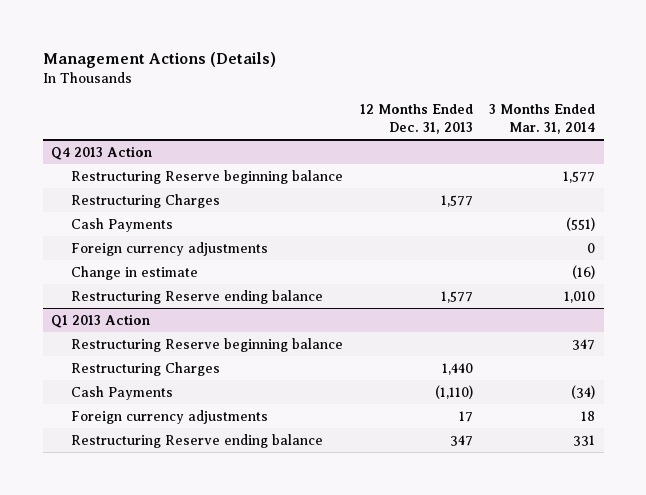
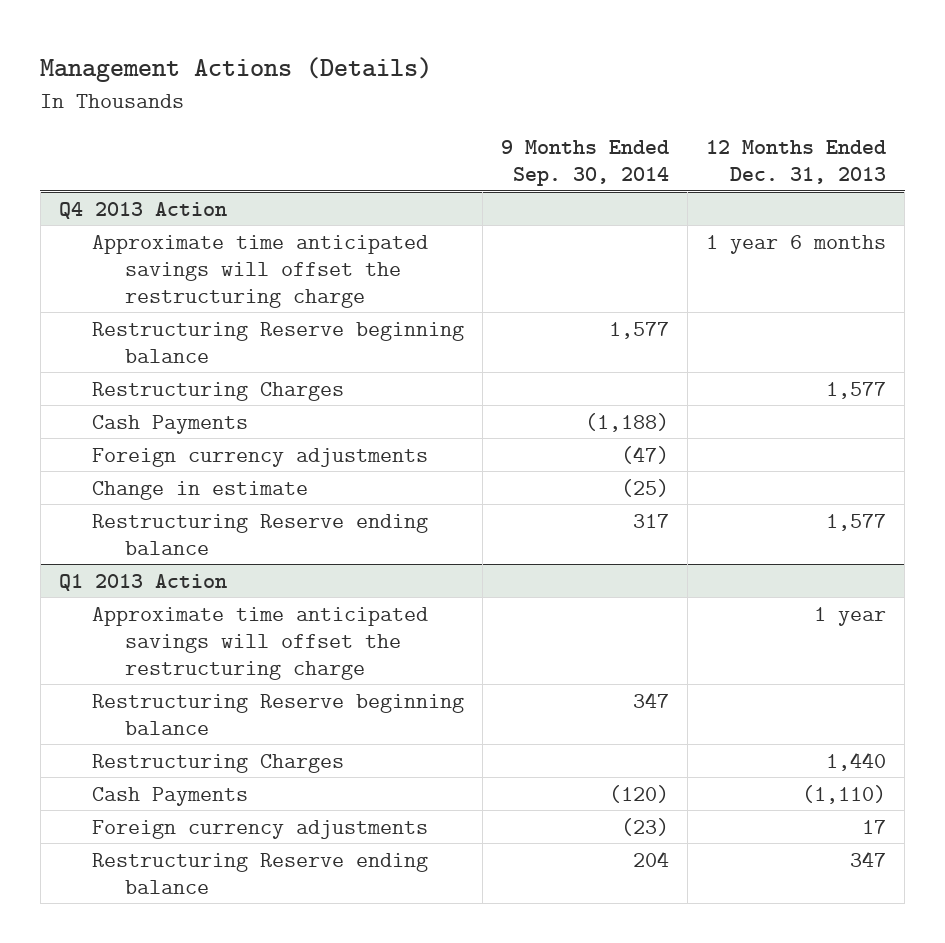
[489,103,596,134] 3 Months Ended Mar. 31, 2014 -> none
none -> [500,140,669,187] 9 Months Ended Sep. 30, 2014
none -> [91,234,428,308] Approximate time anticipated savings will offset the restructuring charge
none -> [91,606,428,680] Approximate time anticipated savings will offset the restructuring charge

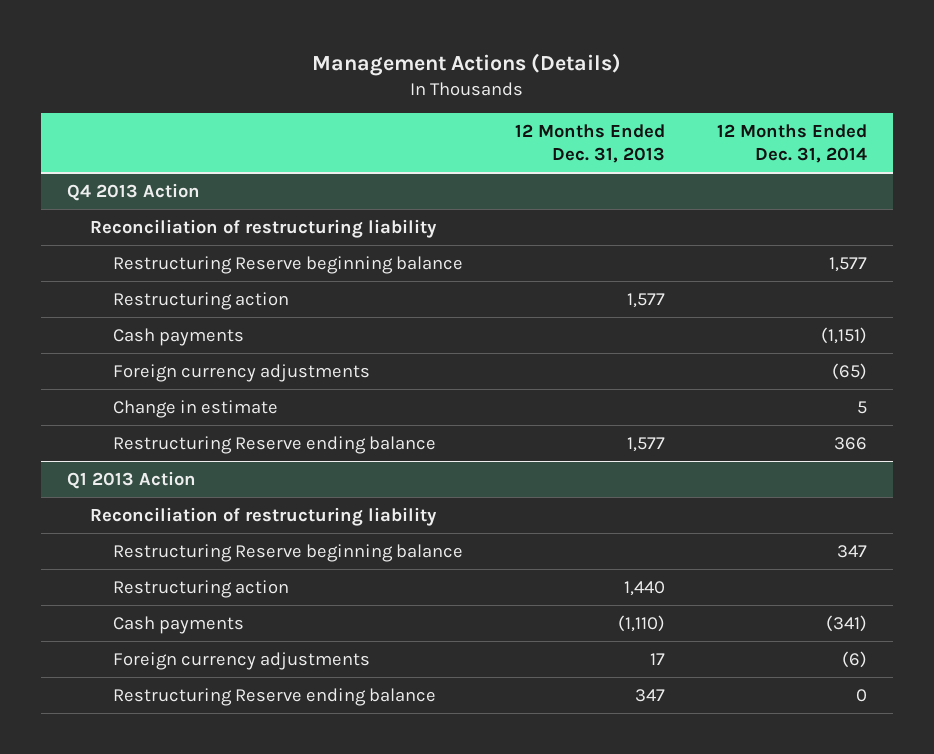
[500,140,669,187] 9 Months Ended Sep. 30, 2014 -> none
none -> [716,124,867,164] 12 Months Ended Dec. 31, 2014
[91,234,428,308] Approximate time anticipated savings will offset the restructuring charge -> none
none -> [89,218,437,238] Reconciliation of restructuring liability
[91,381,344,401] Restructuring Charges -> [112,291,289,310] Restructuring action
[91,414,248,434] Cash Payments -> [112,327,244,346] Cash payments
[91,606,428,680] Approximate time anticipated savings will offset the restructuring charge -> none
none -> [89,506,437,526] Reconciliation of restructuring liability
[91,753,344,773] Restructuring Charges -> [112,579,289,598] Restructuring action
[91,786,248,806] Cash Payments -> [112,615,244,634] Cash payments

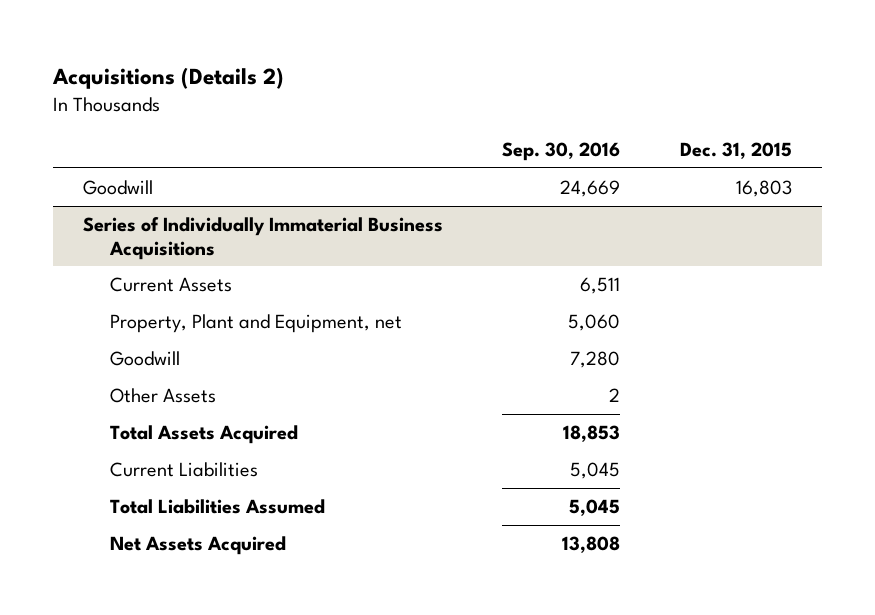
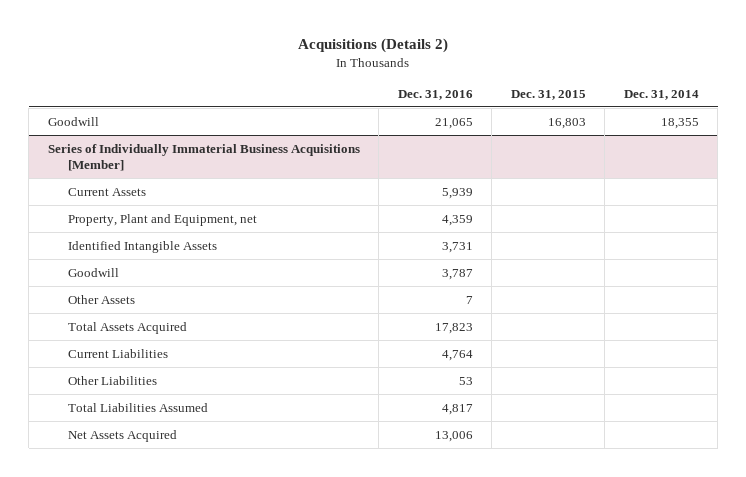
[502,141,621,161] Sep. 30, 2016 -> none
none -> [397,89,473,100] Dec. 31, 2016
none -> [623,89,699,100] Dec. 31, 2014
[82,216,443,260] Series of Individually Immaterial Business Acquisitions -> [47,143,360,171] Series of Individually Immaterial Business Acquisitions [Member]
none -> [68,240,218,253] Identified Intangible Assets
none -> [68,375,158,385] Other Liabilities

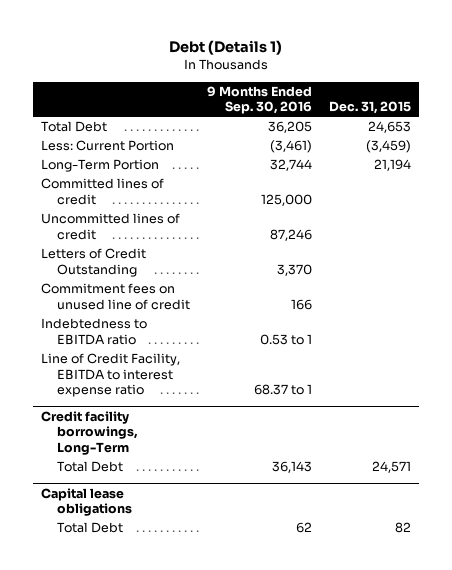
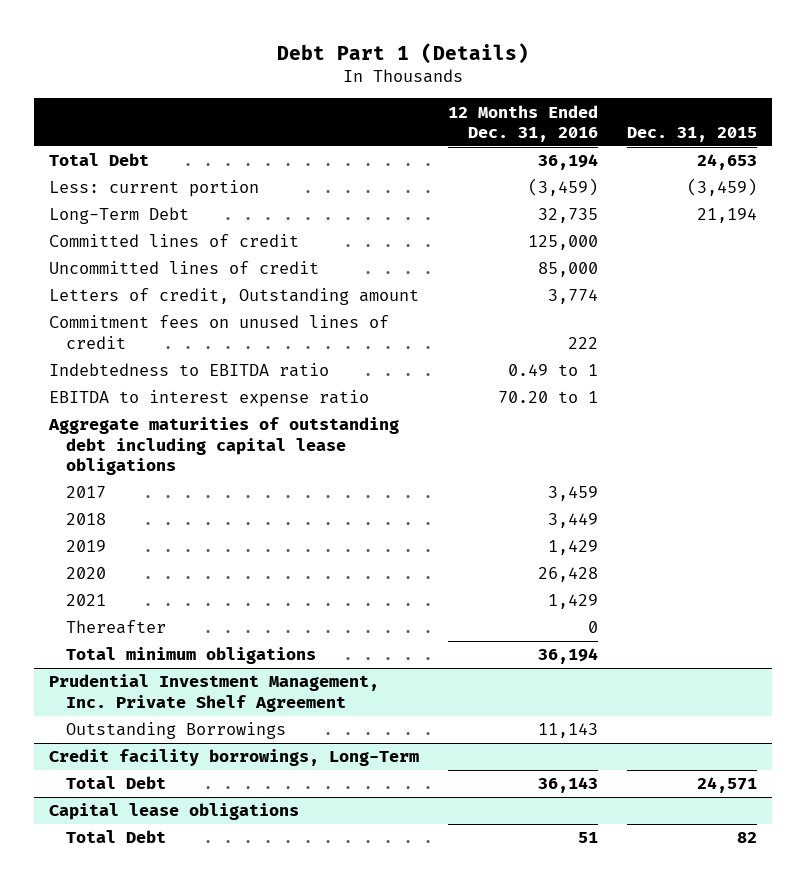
[169,40,283,56] Debt (Details 1) -> [277,42,530,64] Debt Part 1 (Details)
[207,85,313,115] 9 Months Ended Sep. 30, 2016 -> none
none -> [448,104,599,142] 12 Months Ended Dec. 31, 2016
[41,140,175,152] Less: Current Portion -> [48,180,259,198] Less: current portion
[41,159,160,173] Long-Term Portion -> [48,207,189,225] Long-Term Debt
[41,248,147,277] Letters of Credit Outstanding -> [48,288,419,306] Letters of credit, Outstanding amount
[41,283,191,310] Commitment fees on unused line of credit -> [48,315,389,349] Commitment fees on unused lines of credit
[41,353,181,398] Line of Credit Facility, EBITDA to interest expense ratio -> [48,390,369,408] EBITDA to interest expense ratio
none -> [47,417,399,475] Aggregate maturities of outstanding debt including capital lease obligations
none -> [65,486,106,499] 2017
none -> [65,513,106,526] 2018
none -> [65,540,106,553] 2019
none -> [65,567,106,580] 2020
none -> [65,594,106,607] 2021
none -> [65,620,166,635] Thereafter
none -> [65,647,316,665] Total minimum obligations
none -> [48,674,379,712] Prudential Investment Management, Inc. Private Shelf Agreement
none -> [65,722,286,740] Outstanding Borrowings

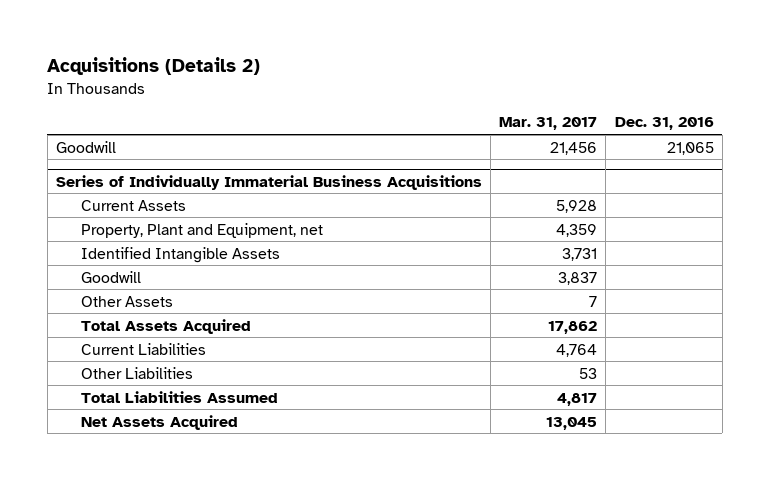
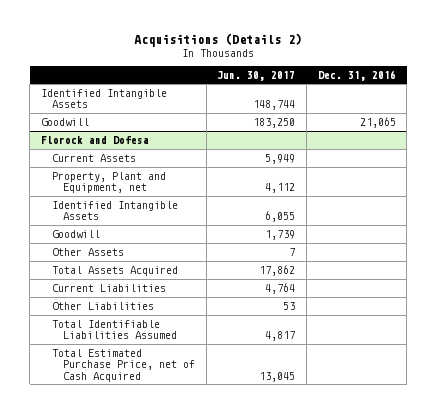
[499,117,598,131] Mar. 31, 2017 -> none
none -> [217,70,296,81] Jun. 30, 2017
none -> [41,89,168,109] Identified Intangible Assets
[55,174,482,190] Series of Individually Immaterial Business Acquisitions -> [41,136,150,145] Florock and Dofesa
[81,390,279,403] Total Liabilities Assumed -> [51,320,177,340] Total Identifiable Liabilities Assumed
[81,414,239,430] Net Assets Acquired -> [51,349,195,382] Total Estimated Purchase Price, net of Cash Acquired

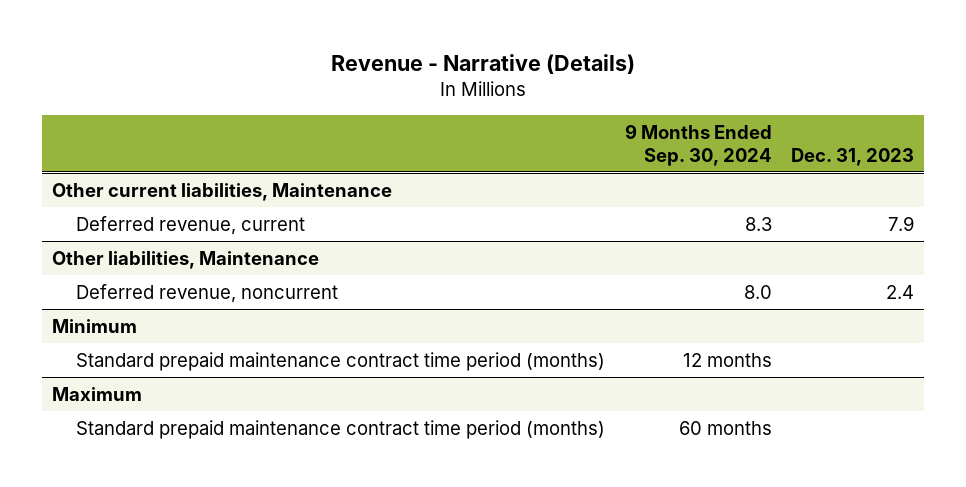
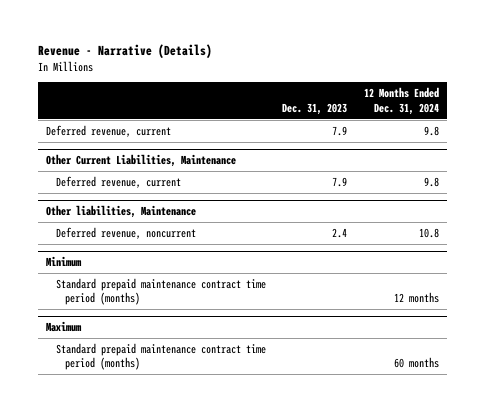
[624,123,772,166] 9 Months Ended Sep. 30, 2024 -> none
none -> [363,87,439,115] 12 Months Ended Dec. 31, 2024
none -> [45,124,171,137] Deferred revenue, current
[52,182,393,201] Other current liabilities, Maintenance -> [45,154,236,168] Other Current Liabilities, Maintenance

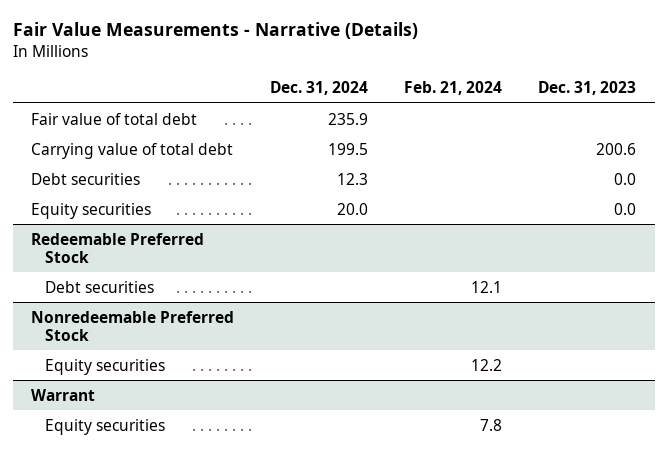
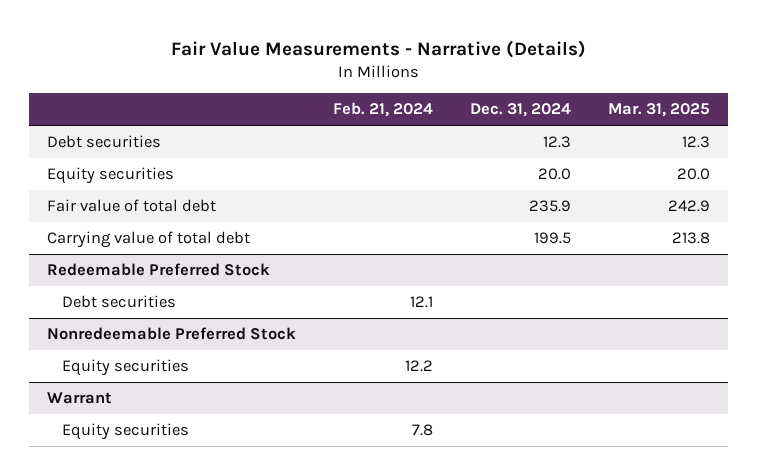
[538,81,637,96] Dec. 31, 2023 -> none
none -> [607,103,710,118] Mar. 31, 2025
[30,112,197,125] Fair value of total debt -> [47,199,217,213] Fair value of total debt
[30,142,233,159] Carrying value of total debt -> [47,231,251,249] Carrying value of total debt

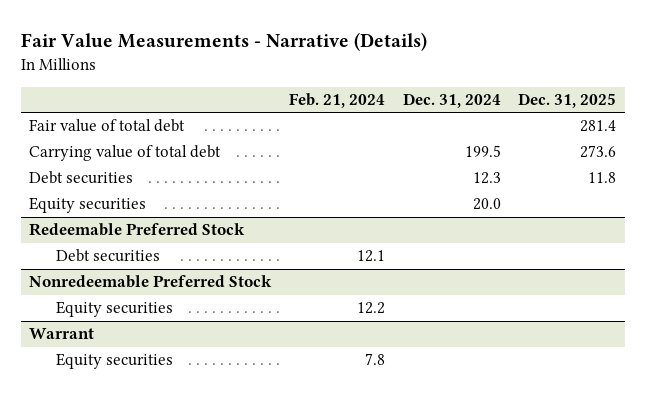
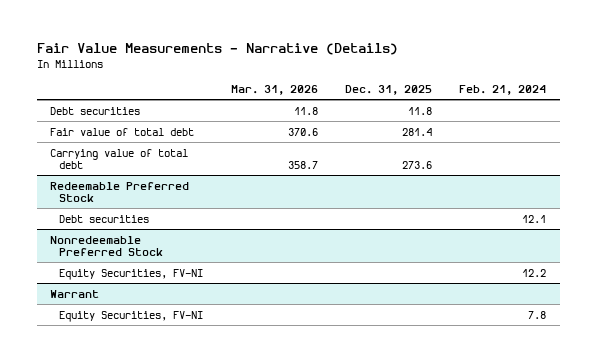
[402,93,501,109] Dec. 31, 2024 -> none
none -> [230,85,318,96] Mar. 31, 2026
[29,171,134,185] Debt securities -> [50,106,141,115] Debt securities
[29,197,147,214] Equity securities -> none
[55,301,173,318] Equity securities -> [59,268,204,280] Equity Securities, FV-NI
[55,353,173,370] Equity securities -> [59,310,204,322] Equity Securities, FV-NI

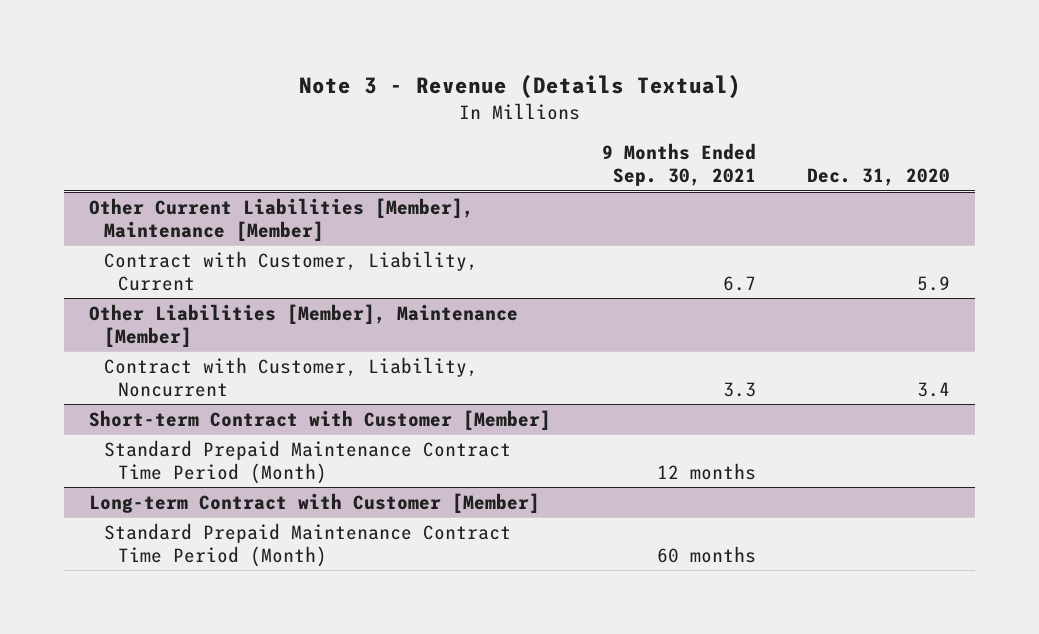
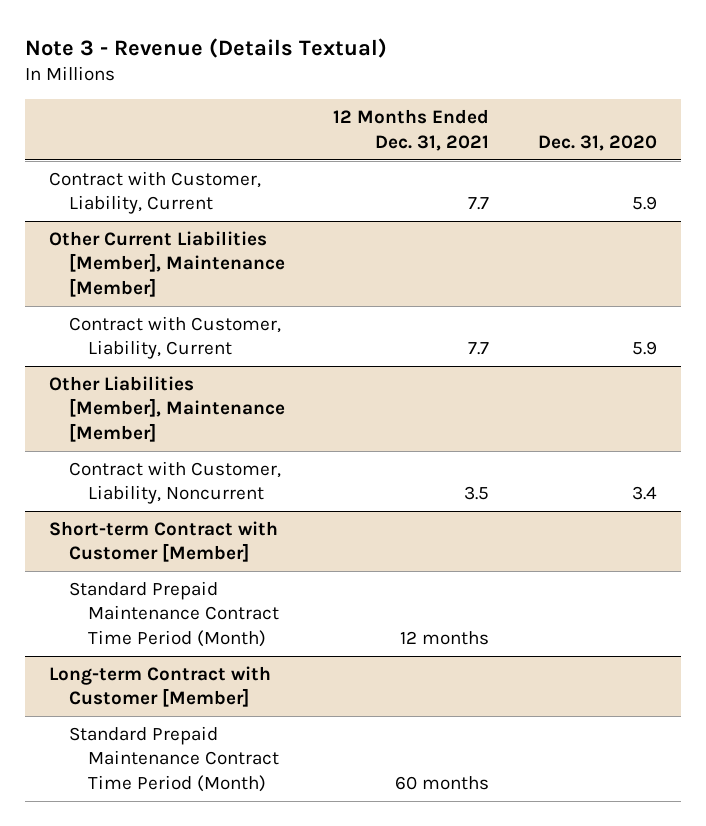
[602,143,757,187] 9 Months Ended Sep. 30, 2021 -> none
none -> [333,109,490,151] 12 Months Ended Dec. 31, 2021
none -> [49,170,262,215] Contract with Customer, Liability, Current

